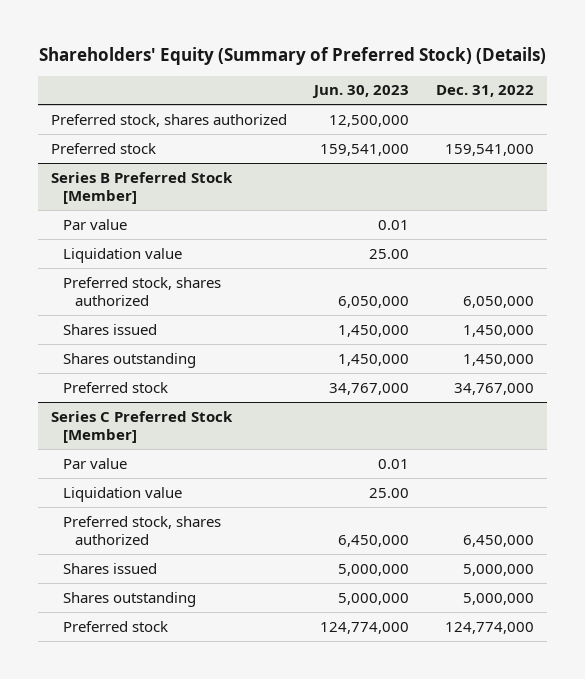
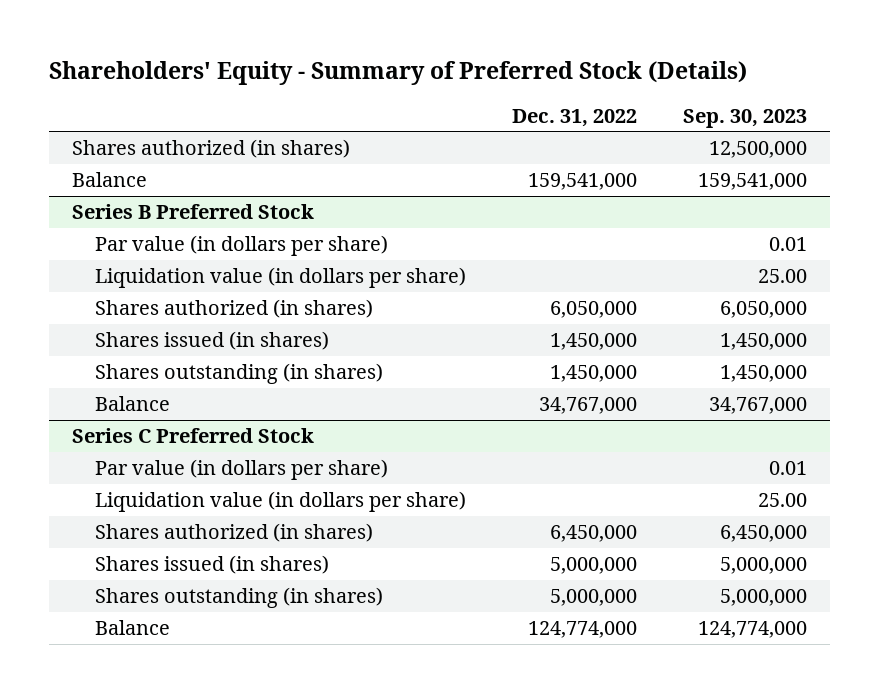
[38,46,546,65] Shareholders' Equity (Summary of Preferred Stock) (Details) -> [48,61,747,86] Shareholders' Equity - Summary of Preferred Stock (Details)
[312,85,410,99] Jun. 30, 2023 -> none
none -> [682,108,807,128] Sep. 30, 2023
[51,113,288,127] Preferred stock, shares authorized -> [71,139,350,159] Shares authorized (in shares)
[51,142,157,154] Preferred stock -> [71,172,147,188] Balance
[51,171,234,205] Series B Preferred Stock [Member] -> [71,204,314,220] Series B Preferred Stock
[63,218,128,230] Par value -> [95,235,389,257] Par value (in dollars per share)
[63,247,183,263] Liquidation value -> [95,267,467,289] Liquidation value (in dollars per share)
[63,276,222,307] Preferred stock, shares authorized -> [95,299,374,319] Shares authorized (in shares)
[63,323,158,335] Shares issued -> [95,331,330,351] Shares issued (in shares)
[63,352,197,368] Shares outstanding -> [95,363,384,385] Shares outstanding (in shares)
[63,381,169,393] Preferred stock -> [95,396,171,412] Balance
[51,410,234,444] Series C Preferred Stock [Member] -> [71,428,314,444] Series C Preferred Stock
[63,457,128,469] Par value -> [95,459,389,481] Par value (in dollars per share)
[63,486,183,502] Liquidation value -> [95,491,467,513] Liquidation value (in dollars per share)
[63,515,222,546] Preferred stock, shares authorized -> [95,523,374,543] Shares authorized (in shares)
[63,562,158,574] Shares issued -> [95,555,330,575] Shares issued (in shares)
[63,591,197,607] Shares outstanding -> [95,587,384,609] Shares outstanding (in shares)
[63,620,169,632] Preferred stock -> [95,620,171,636] Balance

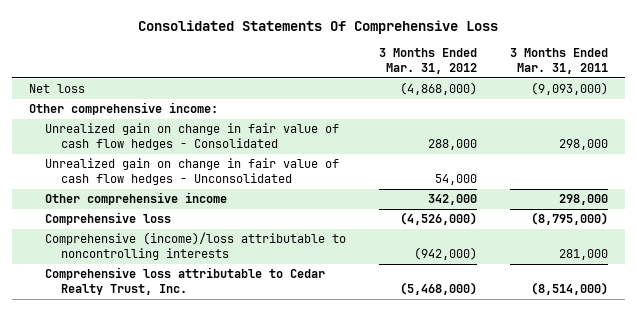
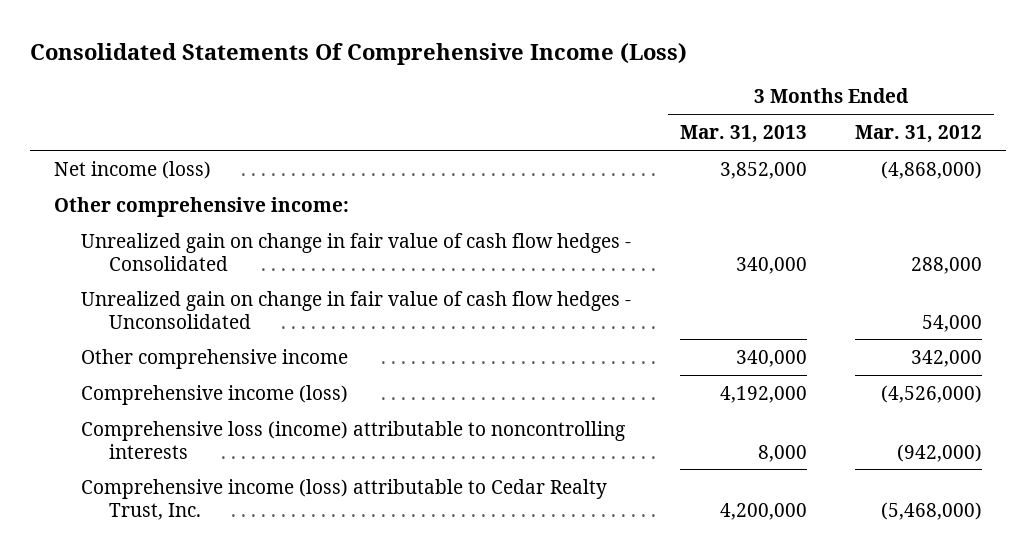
[138,20,499,35] Consolidated Statements Of Comprehensive Loss -> [29,42,687,65] Consolidated Statements Of Comprehensive Income (Loss)
[509,48,608,75] 3 Months Ended Mar. 31, 2011 -> none
none -> [679,125,807,144] Mar. 31, 2013
[28,84,85,94] Net loss -> [54,160,212,179] Net income (loss)
[44,212,171,226] Comprehensive loss -> [81,384,349,405] Comprehensive income (loss)
[44,232,346,261] Comprehensive (income)/loss attributable to noncontrolling interests -> [81,420,626,459] Comprehensive loss (income) attributable to noncontrolling interests
[44,267,325,296] Comprehensive loss attributable to Cedar Realty Trust, Inc. -> [81,478,608,520] Comprehensive income (loss) attributable to Cedar Realty Trust, Inc.

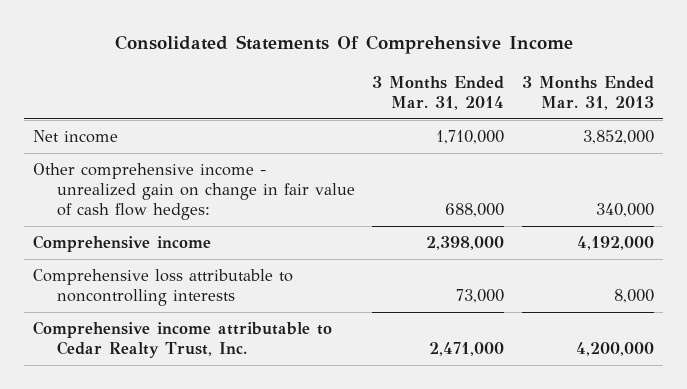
[29,42,687,65] Consolidated Statements Of Comprehensive Income (Loss) -> [114,35,573,55] Consolidated Statements Of Comprehensive Income
[854,125,982,144] Mar. 31, 2012 -> none
none -> [372,75,505,110] 3 Months Ended Mar. 31, 2014
[54,196,350,217] Other comprehensive income: -> none
[81,290,632,329] Unrealized gain on change in fair value of cash flow hedges - Unconsolidated -> none
[81,348,349,369] Other comprehensive income -> none
[54,160,212,179] Net income (loss) -> [32,129,118,143] Net income
[81,232,632,271] Unrealized gain on change in fair value of cash flow hedges - Consolidated -> [32,162,355,221] Other comprehensive income - unrealized gain on change in fair value of cash flow hedges:
[81,384,349,405] Comprehensive income (loss) -> [32,234,211,252] Comprehensive income
[81,420,626,459] Comprehensive loss (income) attributable to noncontrolling interests -> [32,268,293,307] Comprehensive loss attributable to noncontrolling interests
[81,478,608,520] Comprehensive income (loss) attributable to Cedar Realty Trust, Inc. -> [32,320,332,359] Comprehensive income attributable to Cedar Realty Trust, Inc.

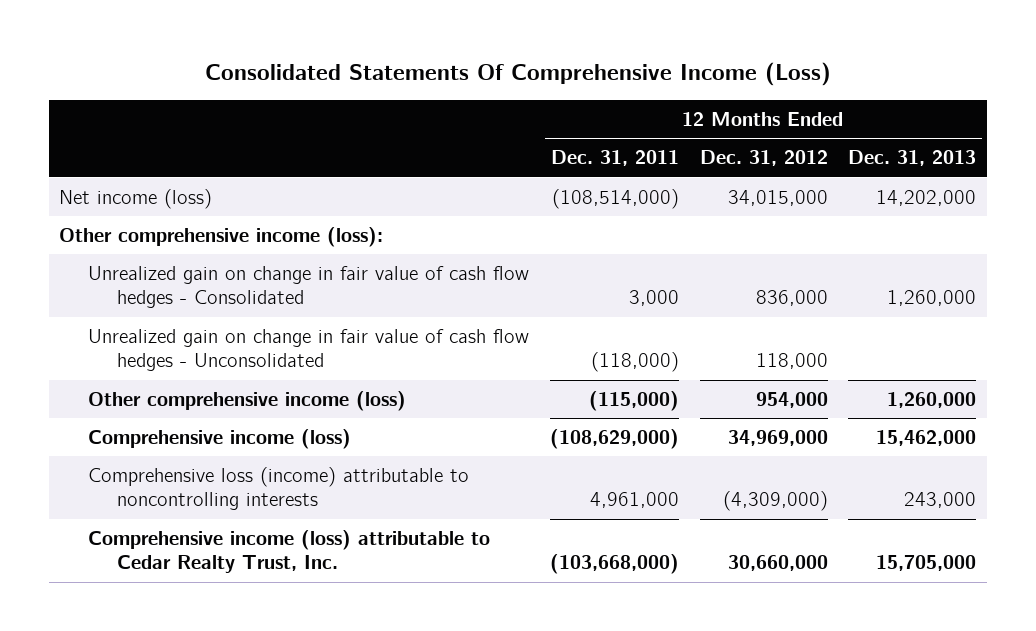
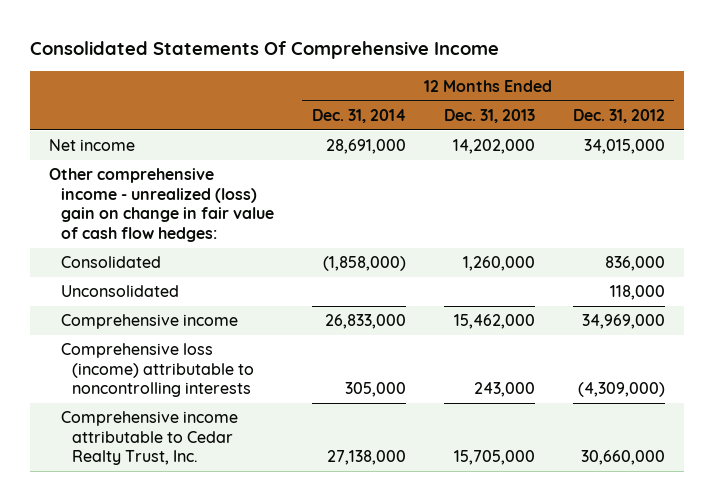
[204,61,831,86] Consolidated Statements Of Comprehensive Income (Loss) -> [30,41,500,60] Consolidated Statements Of Comprehensive Income
[550,150,679,167] Dec. 31, 2011 -> none
none -> [311,108,406,123] Dec. 31, 2014
[88,391,407,412] Other comprehensive income (loss) -> none
[59,189,213,210] Net income (loss) -> [49,139,136,152] Net income
[59,227,384,248] Other comprehensive income (loss): -> [49,168,274,242] Other comprehensive income - unrealized (loss) gain on change in fair value of cash flow hedges:
[88,266,530,309] Unrealized gain on change in fair value of cash flow hedges - Consolidated -> [60,256,161,269] Consolidated
[88,329,530,372] Unrealized gain on change in fair value of cash flow hedges - Unconsolidated -> [60,285,179,298] Unconsolidated
[88,429,352,450] Comprehensive income (loss) -> [60,314,238,330] Comprehensive income
[88,530,491,574] Comprehensive income (loss) attributable to Cedar Realty Trust, Inc. -> [60,411,238,466] Comprehensive income attributable to Cedar Realty Trust, Inc.

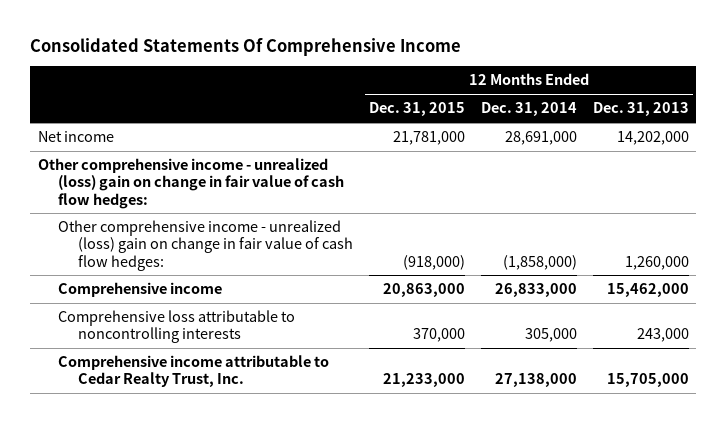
[572,108,665,123] Dec. 31, 2012 -> none
none -> [368,102,465,117] Dec. 31, 2015
[60,285,179,298] Unconsolidated -> none
[60,256,161,269] Consolidated -> [57,220,354,271] Other comprehensive income - unrealized (loss) gain on change in fair value of cash flow hedges:
[60,343,255,398] Comprehensive loss (income) attributable to noncontrolling interests -> [57,310,295,344] Comprehensive loss attributable to noncontrolling interests

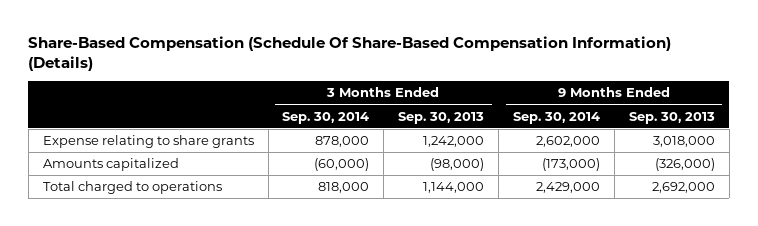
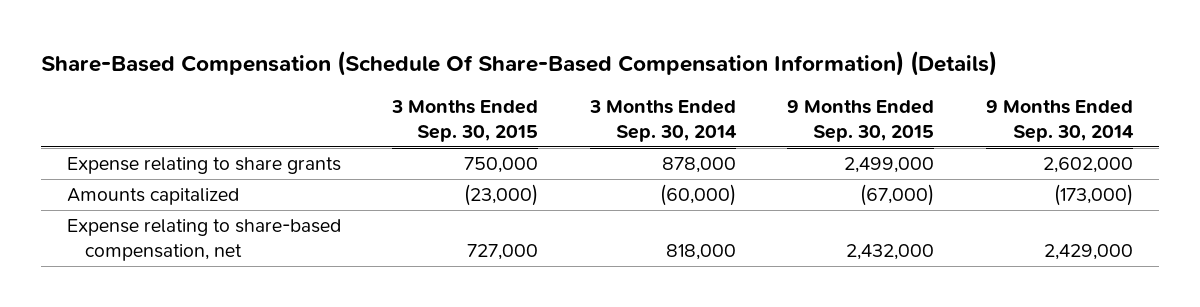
[398,111,485,124] Sep. 30, 2013 -> none
[629,111,716,124] Sep. 30, 2013 -> none
none -> [391,100,539,142] 3 Months Ended Sep. 30, 2015
none -> [787,100,935,142] 9 Months Ended Sep. 30, 2015
[42,181,222,195] Total charged to operations -> [66,219,341,261] Expense relating to share-based compensation, net

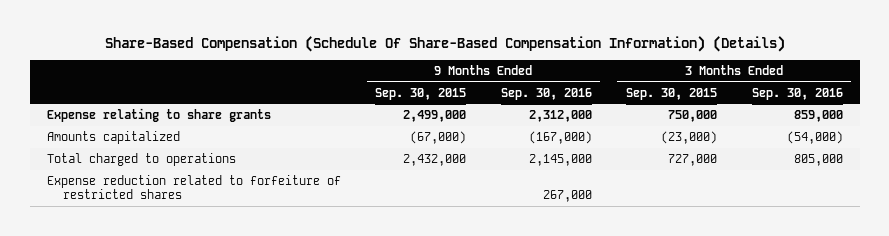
[588,100,737,142] 3 Months Ended Sep. 30, 2014 -> none
[986,100,1135,142] 9 Months Ended Sep. 30, 2014 -> none
none -> [500,87,592,100] Sep. 30, 2016
none -> [751,87,843,100] Sep. 30, 2016
[66,219,341,261] Expense relating to share-based compensation, net -> [46,153,236,167] Total charged to operations
none -> [46,175,341,200] Expense reduction related to forfeiture of restricted shares

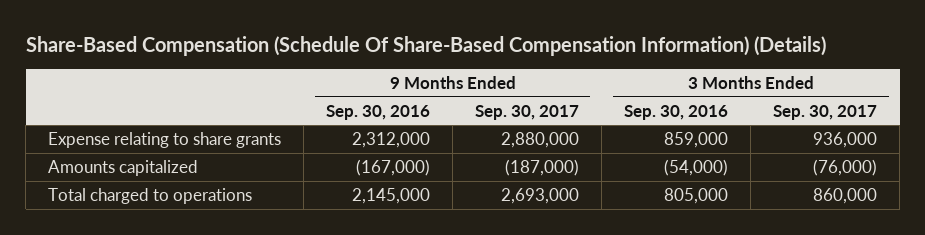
[375,87,467,100] Sep. 30, 2015 -> none
[626,87,718,100] Sep. 30, 2015 -> none
none -> [475,104,580,120] Sep. 30, 2017
none -> [773,104,878,120] Sep. 30, 2017
[46,175,341,200] Expense reduction related to forfeiture of restricted shares -> none

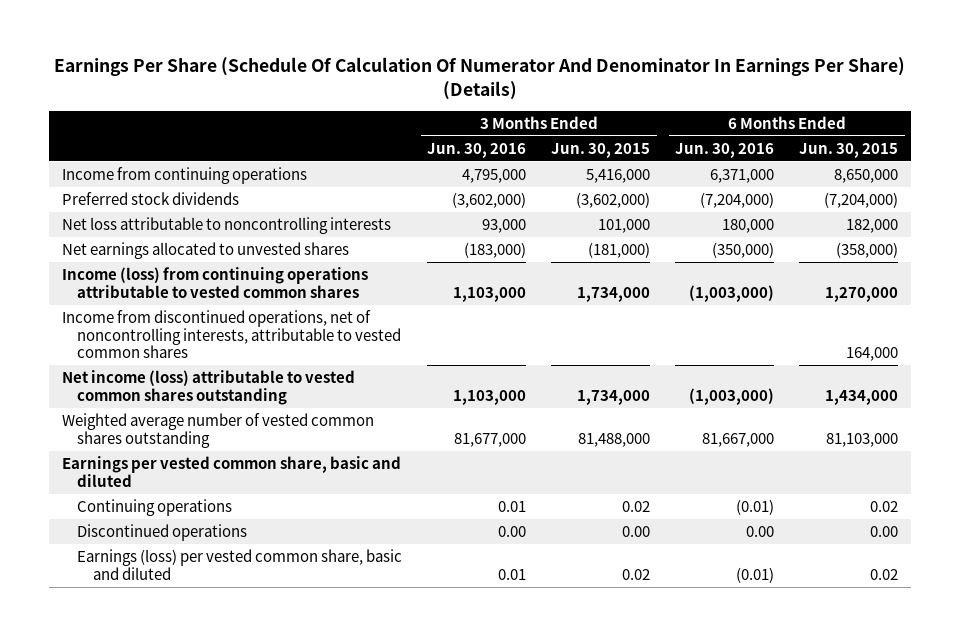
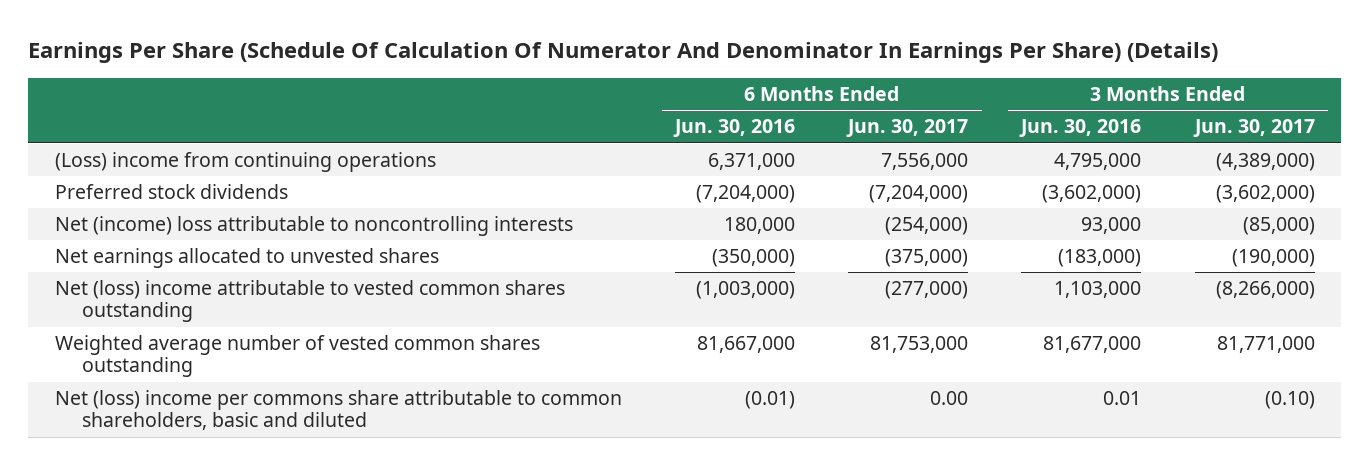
[551,142,651,158] Jun. 30, 2015 -> none
[799,142,899,158] Jun. 30, 2015 -> none
none -> [846,119,969,138] Jun. 30, 2017
none -> [1192,119,1315,138] Jun. 30, 2017
[61,167,307,185] Income from continuing operations -> [54,152,436,173] (Loss) income from continuing operations
[61,217,391,235] Net loss attributable to noncontrolling interests -> [54,216,573,237] Net (income) loss attributable to noncontrolling interests
[61,267,368,298] Income (loss) from continuing operations attributable to vested common shares -> none
[61,310,402,359] Income from discontinued operations, net of noncontrolling interests, attributable to vested common shares -> none
[61,370,355,405] Net income (loss) attributable to vested common shares outstanding -> [54,280,565,323] Net (loss) income attributable to vested common shares outstanding
[61,456,401,487] Earnings per vested common share, basic and diluted -> none
[77,499,233,517] Continuing operations -> none
[77,524,248,542] Discontinued operations -> none
[77,549,403,580] Earnings (loss) per vested common share, basic and diluted -> [54,390,622,431] Net (loss) income per commons share attributable to common shareholders, basic and diluted

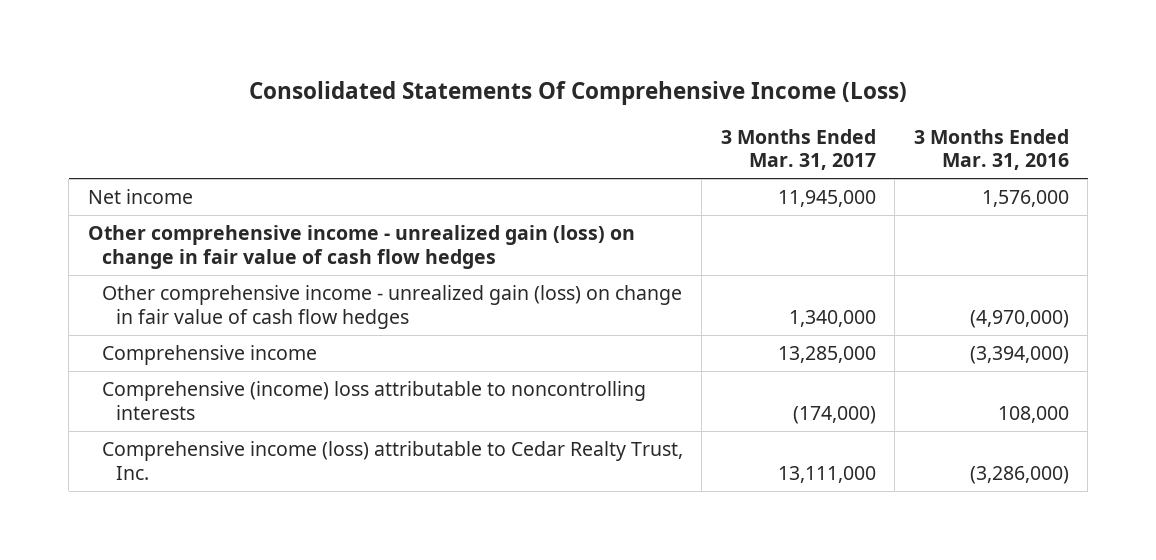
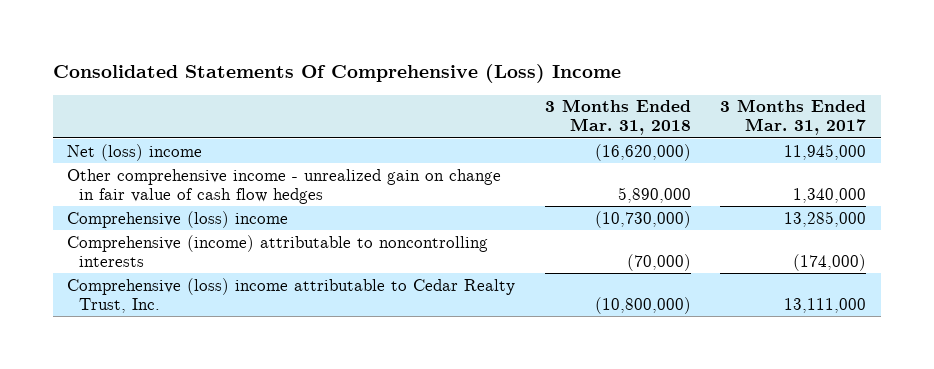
[249,81,908,106] Consolidated Statements Of Comprehensive Income (Loss) -> [52,64,621,84] Consolidated Statements Of Comprehensive (Loss) Income
[913,128,1069,171] 3 Months Ended Mar. 31, 2016 -> none
none -> [544,99,691,136] 3 Months Ended Mar. 31, 2018
[87,225,635,269] Other comprehensive income - unrealized gain (loss) on change in fair value of cash flow hedges -> none
[87,189,193,205] Net income -> [67,143,203,161] Net (loss) income
[101,285,682,329] Other comprehensive income - unrealized gain (loss) on change in fair value of cash flow hedges -> [67,168,502,204] Other comprehensive income - unrealized gain on change in fair value of cash flow hedges
[101,345,317,366] Comprehensive income -> [67,210,289,228] Comprehensive (loss) income
[101,381,646,420] Comprehensive (income) loss attributable to noncontrolling interests -> [67,234,489,267] Comprehensive (income) attributable to noncontrolling interests
[101,441,683,480] Comprehensive income (loss) attributable to Cedar Realty Trust, Inc. -> [67,277,516,313] Comprehensive (loss) income attributable to Cedar Realty Trust, Inc.

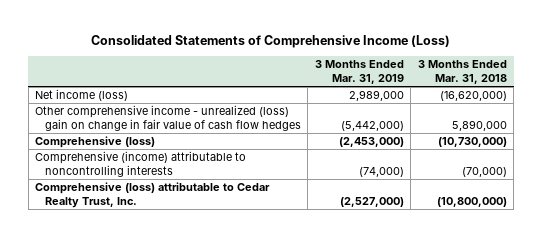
[52,64,621,84] Consolidated Statements Of Comprehensive (Loss) Income -> [90,35,450,49] Consolidated Statements of Comprehensive Income (Loss)
[720,99,867,136] 3 Months Ended Mar. 31, 2017 -> none
none -> [314,60,404,84] 3 Months Ended Mar. 31, 2019
[67,143,203,161] Net (loss) income -> [35,89,129,102] Net income (loss)
[67,168,502,204] Other comprehensive income - unrealized gain on change in fair value of cash flow hedges -> [35,105,301,131] Other comprehensive income - unrealized (loss) gain on change in fair value of cash flow hedges
[67,210,289,228] Comprehensive (loss) income -> [35,136,156,149] Comprehensive (loss)
[67,277,516,313] Comprehensive (loss) income attributable to Cedar Realty Trust, Inc. -> [35,182,271,208] Comprehensive (loss) attributable to Cedar Realty Trust, Inc.

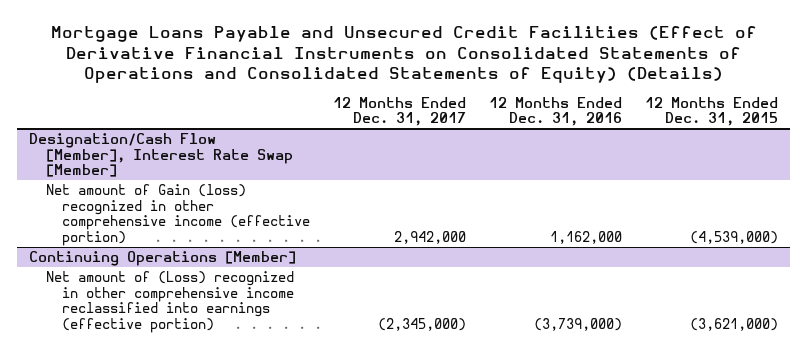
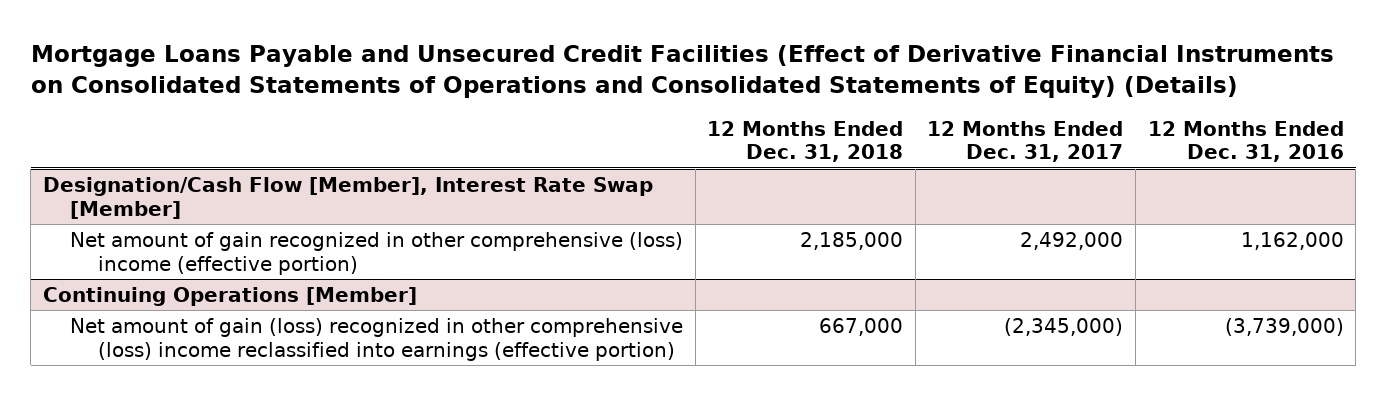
[645,96,779,127] 12 Months Ended Dec. 31, 2015 -> none
none -> [707,120,904,163] 12 Months Ended Dec. 31, 2018
[45,184,311,246] Net amount of Gain (loss) recognized in other comprehensive income (effective portion) -> [70,231,684,275] Net amount of gain recognized in other comprehensive (loss) income (effective portion)
[394,230,467,244] 2,942,000 -> [1020,231,1124,250] 2,492,000
[45,271,295,333] Net amount of (Loss) recognized in other comprehensive income reclassified into earnings (effective portion) -> [70,317,684,361] Net amount of gain (loss) recognized in other comprehensive (loss) income reclassified into earnings (effective portion)

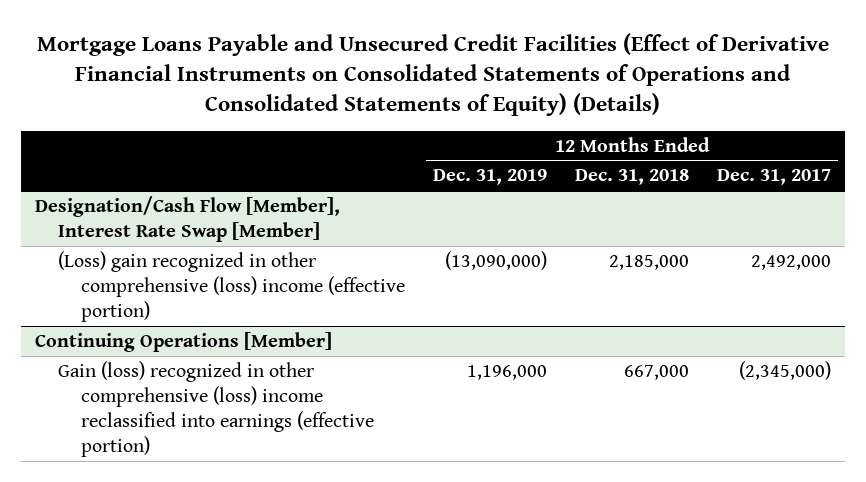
[1147,120,1344,163] 12 Months Ended Dec. 31, 2016 -> none
none -> [433,169,548,186] Dec. 31, 2019
[70,231,684,275] Net amount of gain recognized in other comprehensive (loss) income (effective portion) -> [58,250,406,322] (Loss) gain recognized in other comprehensive (loss) income (effective portion)
[70,317,684,361] Net amount of gain (loss) recognized in other comprehensive (loss) income reclassified into earnings (effective portion) -> [58,360,375,457] Gain (loss) recognized in other comprehensive (loss) income reclassified into earnings (effective portion)

